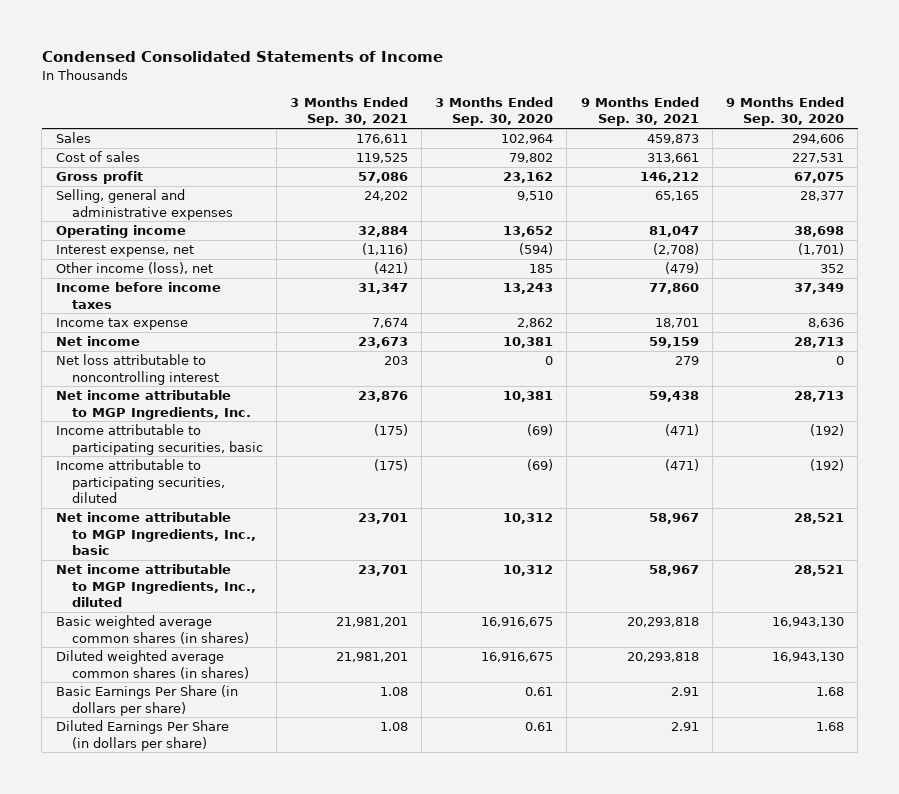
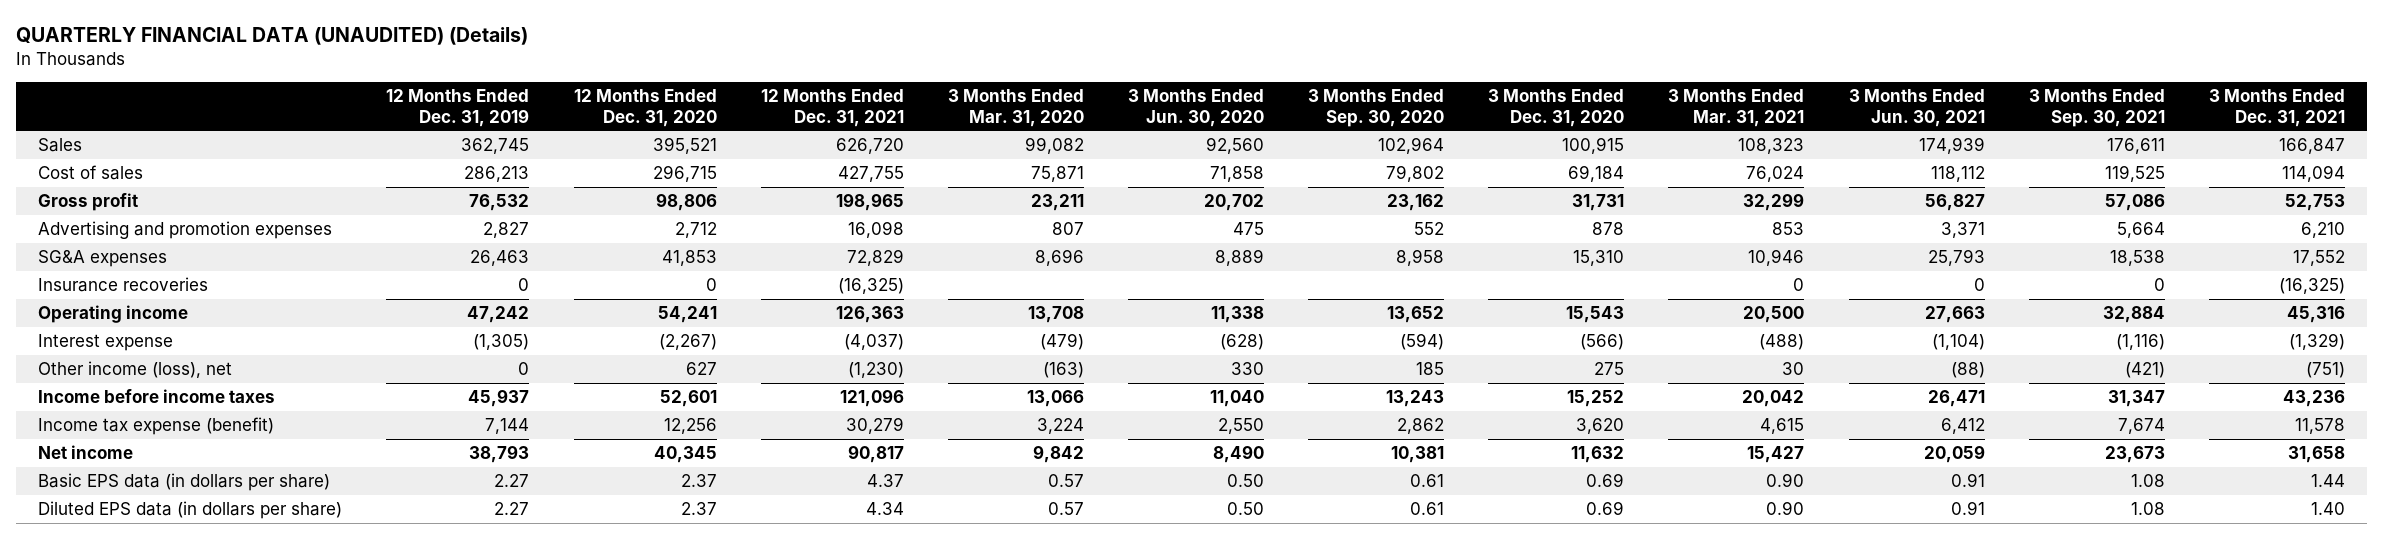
[41,51,443,63] Condensed Consolidated Statements of Income -> [16,27,529,46] QUARTERLY FINANCIAL DATA (UNAUDITED) (Details)
[580,97,699,127] 9 Months Ended Sep. 30, 2021 -> none
[725,97,844,127] 9 Months Ended Sep. 30, 2020 -> none
none -> [386,88,530,127] 12 Months Ended Dec. 31, 2019
none -> [573,88,717,127] 12 Months Ended Dec. 31, 2020
none -> [760,88,904,127] 12 Months Ended Dec. 31, 2021
none -> [947,88,1084,127] 3 Months Ended Mar. 31, 2020
none -> [1127,88,1264,127] 3 Months Ended Jun. 30, 2020
none -> [1488,88,1625,127] 3 Months Ended Dec. 31, 2020
none -> [1668,88,1805,127] 3 Months Ended Mar. 31, 2021
none -> [1848,88,1985,127] 3 Months Ended Jun. 30, 2021
none -> [2208,88,2345,127] 3 Months Ended Dec. 31, 2021
[55,189,233,220] Selling, general and administrative expenses -> none
none -> [38,220,333,239] Advertising and promotion expenses
none -> [38,249,168,267] SG&A expenses
none -> [38,276,209,292] Insurance recoveries
[55,245,194,258] Interest expense, net -> [38,333,174,351] Interest expense
[55,318,188,331] Income tax expense -> [38,416,275,435] Income tax expense (benefit)
[55,354,219,385] Net loss attributable to noncontrolling interest -> none
[55,390,251,420] Net income attributable to MGP Ingredients, Inc. -> none
[55,424,263,455] Income attributable to participating securities, basic -> none
[55,459,225,503] Income attributable to participating securities, diluted -> none
[55,512,256,555] Net income attributable to MGP Ingredients, Inc., basic -> none
[55,564,256,607] Net income attributable to MGP Ingredients, Inc., diluted -> none
[55,615,249,644] Basic weighted average common shares (in shares) -> none
[55,650,249,679] Diluted weighted average common shares (in shares) -> none
[55,685,238,716] Basic Earnings Per Share (in dollars per share) -> [38,472,331,491] Basic EPS data (in dollars per share)
[55,720,229,751] Diluted Earnings Per Share (in dollars per share) -> [38,500,343,519] Diluted EPS data (in dollars per share)

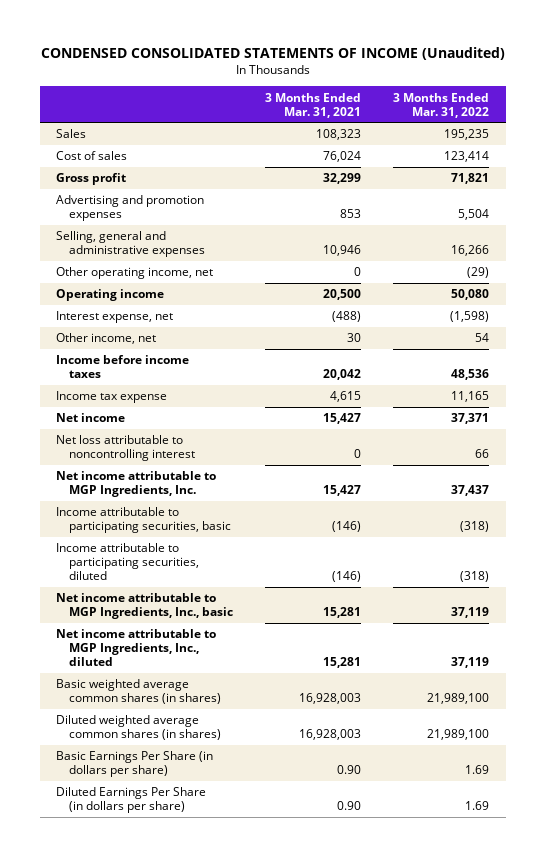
[16,27,529,46] QUARTERLY FINANCIAL DATA (UNAUDITED) (Details) -> [40,47,505,61] CONDENSED CONSOLIDATED STATEMENTS OF INCOME (Unaudited)
[386,88,530,127] 12 Months Ended Dec. 31, 2019 -> none
[573,88,717,127] 12 Months Ended Dec. 31, 2020 -> none
[760,88,904,127] 12 Months Ended Dec. 31, 2021 -> none
[947,88,1084,127] 3 Months Ended Mar. 31, 2020 -> none
[1127,88,1264,127] 3 Months Ended Jun. 30, 2020 -> none
[1308,88,1445,127] 3 Months Ended Sep. 30, 2020 -> none
[1488,88,1625,127] 3 Months Ended Dec. 31, 2020 -> none
[1848,88,1985,127] 3 Months Ended Jun. 30, 2021 -> none
[2028,88,2165,127] 3 Months Ended Sep. 30, 2021 -> none
[2208,88,2345,127] 3 Months Ended Dec. 31, 2021 -> none
none -> [393,92,490,118] 3 Months Ended Mar. 31, 2022
[38,276,209,292] Insurance recoveries -> none
[38,249,168,267] SG&A expenses -> [55,231,205,258] Selling, general and administrative expenses
none -> [55,267,213,280] Other operating income, net
[38,333,174,351] Interest expense -> [55,311,173,324] Interest expense, net
[38,360,233,378] Other income (loss), net -> [55,333,156,345] Other income, net
[38,416,275,435] Income tax expense (benefit) -> [55,391,167,404] Income tax expense
none -> [55,435,195,462] Net loss attributable to noncontrolling interest
none -> [55,471,216,498] Net income attributable to MGP Ingredients, Inc.
none -> [55,507,231,534] Income attributable to participating securities, basic
none -> [55,543,199,581] Income attributable to participating securities, diluted
none -> [55,593,233,620] Net income attributable to MGP Ingredients, Inc., basic
none -> [55,629,216,667] Net income attributable to MGP Ingredients, Inc., diluted
none -> [55,679,221,705] Basic weighted average common shares (in shares)
none -> [55,715,221,741] Diluted weighted average common shares (in shares)
[38,472,331,491] Basic EPS data (in dollars per share) -> [55,751,213,778] Basic Earnings Per Share (in dollars per share)
[38,500,343,519] Diluted EPS data (in dollars per share) -> [55,787,206,814] Diluted Earnings Per Share (in dollars per share)

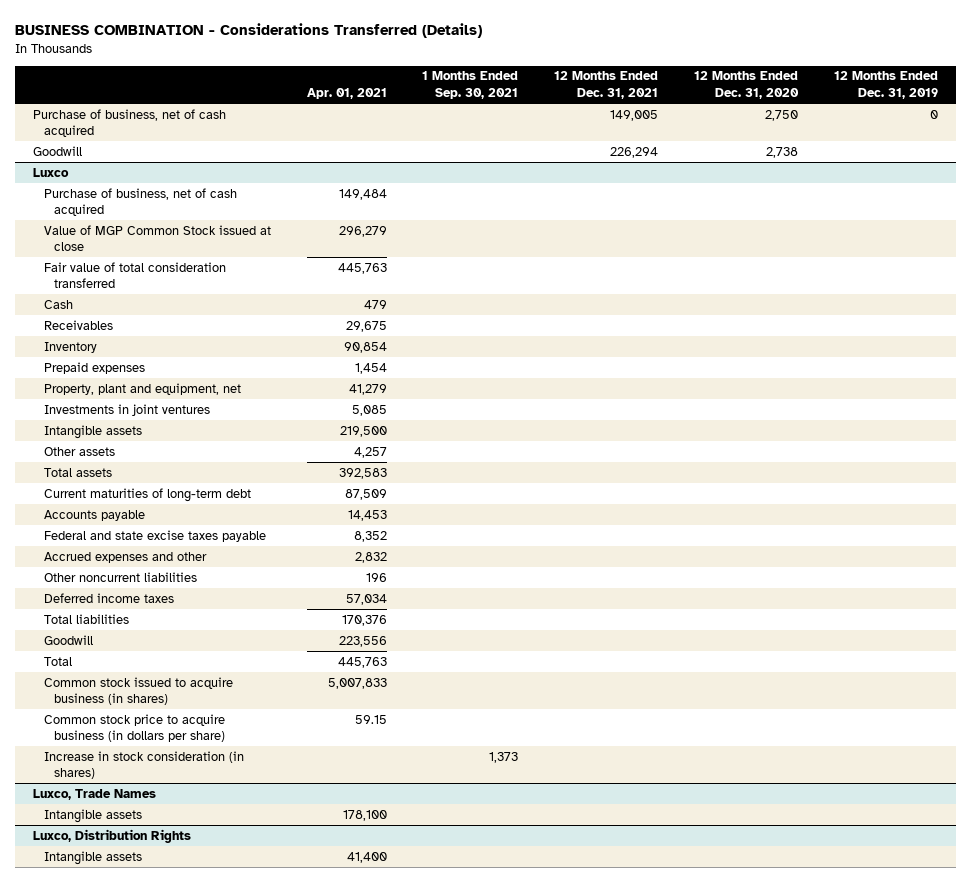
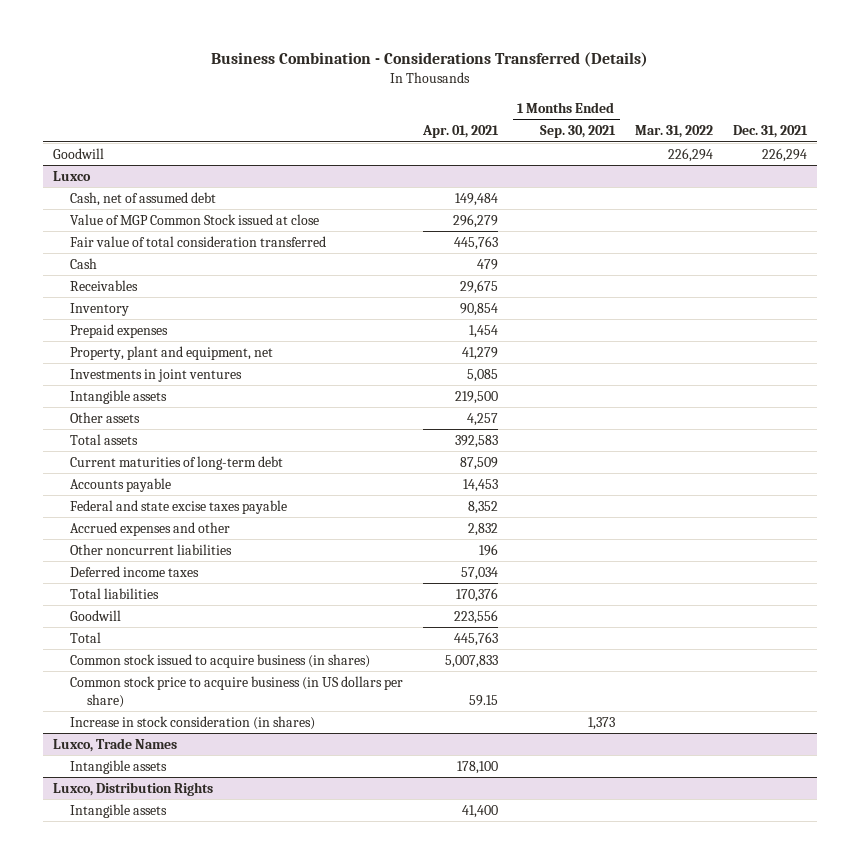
[15,23,483,39] BUSINESS COMBINATION - Considerations Transferred (Details) -> [210,52,648,68] Business Combination - Considerations Transferred (Details)
[554,71,659,100] 12 Months Ended Dec. 31, 2021 -> none
[694,71,800,100] 12 Months Ended Dec. 31, 2020 -> none
[834,71,939,100] 12 Months Ended Dec. 31, 2019 -> none
none -> [634,125,713,139] Mar. 31, 2022
none -> [732,125,808,139] Dec. 31, 2021
[33,108,227,138] Purchase of business, net of cash acquired -> none
[43,187,237,217] Purchase of business, net of cash acquired -> [70,191,217,206] Cash, net of assumed debt
[43,713,226,743] Common stock price to acquire business (in dollars per share) -> [70,675,404,708] Common stock price to acquire business (in US dollars per share)

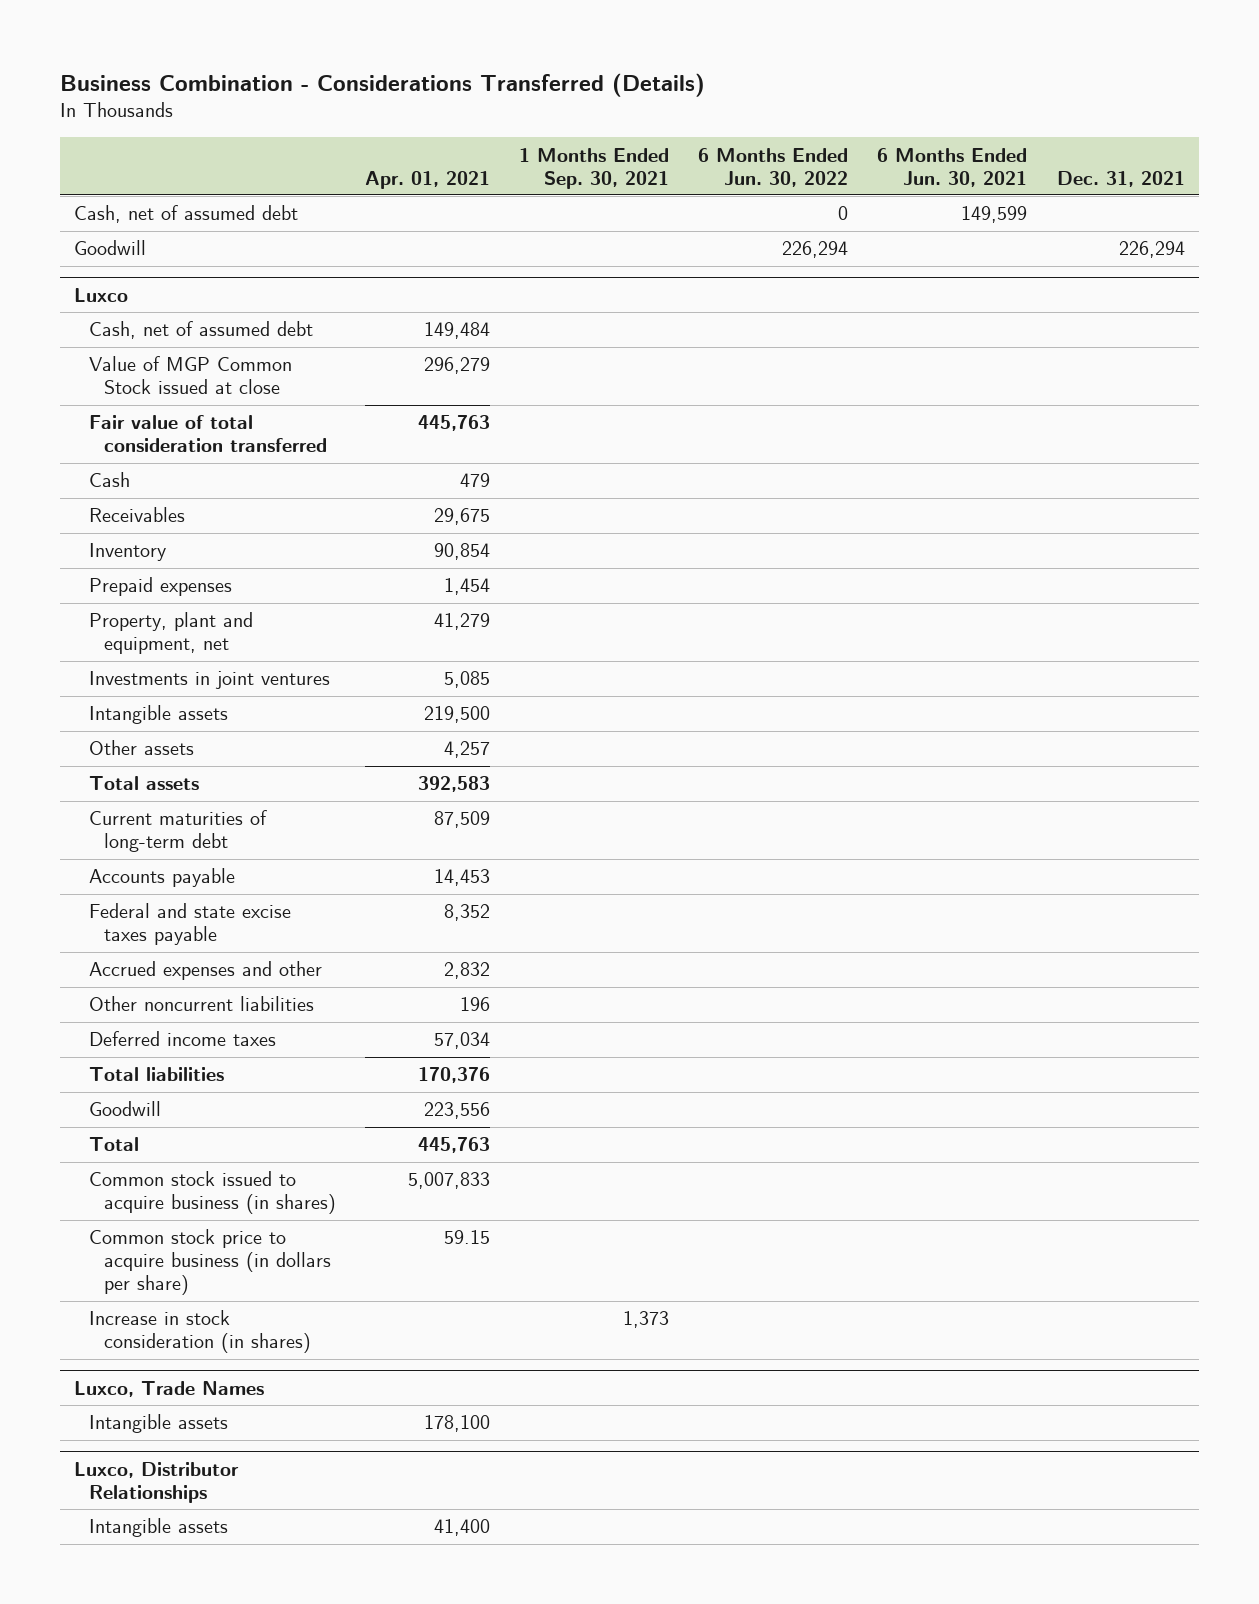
[634,125,713,139] Mar. 31, 2022 -> none
none -> [698,147,849,187] 6 Months Ended Jun. 30, 2022
none -> [877,147,1028,187] 6 Months Ended Jun. 30, 2021
none -> [74,205,299,224] Cash, net of assumed debt
[70,675,404,708] Common stock price to acquire business (in US dollars per share) -> [88,1229,331,1296] Common stock price to acquire business (in dollars per share)
[52,781,213,796] Luxco, Distribution Rights -> none
none -> [74,1461,240,1503] Luxco, Distributor Relationships

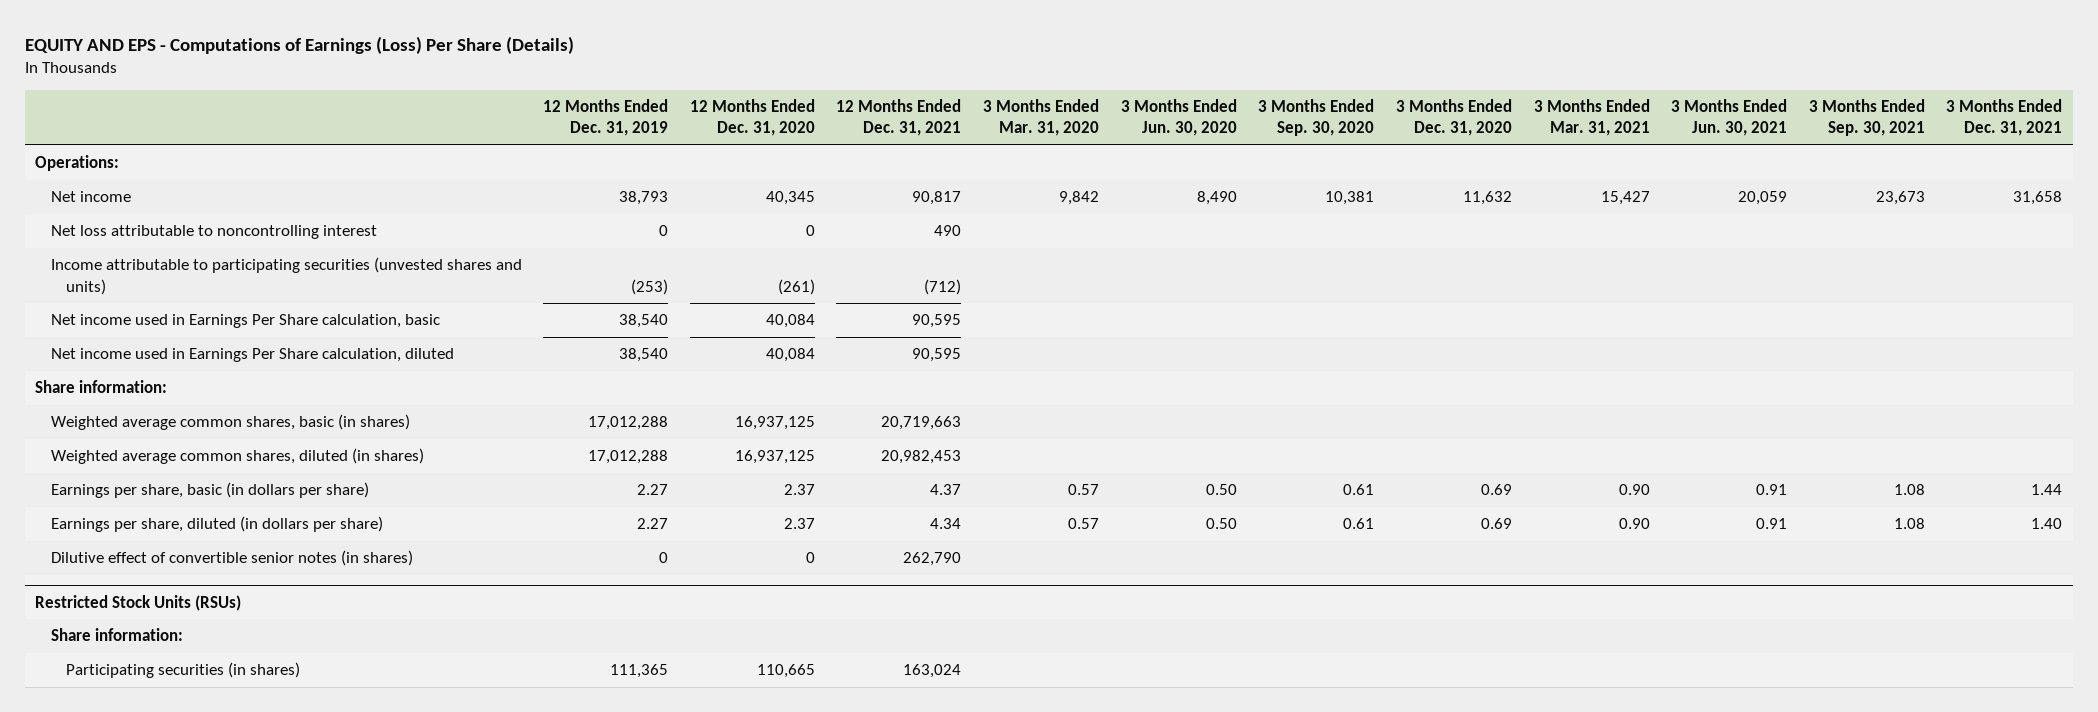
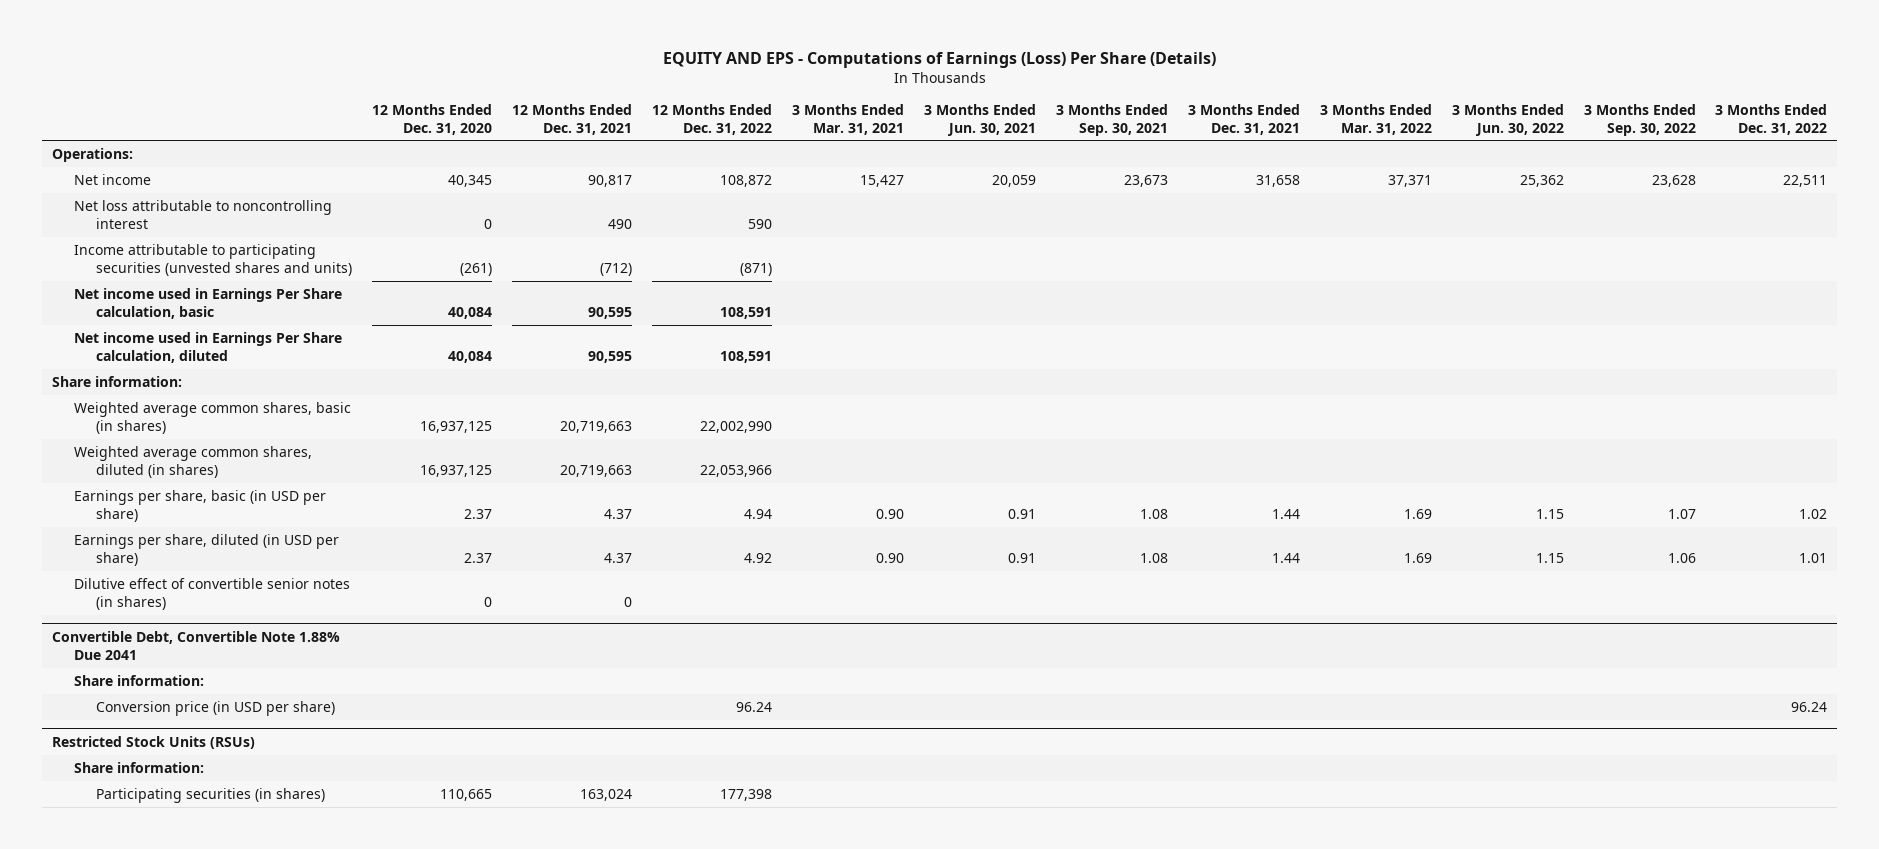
[543,99,669,137] 12 Months Ended Dec. 31, 2019 -> none
[983,99,1100,137] 3 Months Ended Mar. 31, 2020 -> none
[1120,99,1237,137] 3 Months Ended Jun. 30, 2020 -> none
[1258,99,1375,137] 3 Months Ended Sep. 30, 2020 -> none
[1395,99,1512,137] 3 Months Ended Dec. 31, 2020 -> none
none -> [652,103,773,135] 12 Months Ended Dec. 31, 2022
none -> [1319,103,1432,135] 3 Months Ended Mar. 31, 2022
none -> [1451,103,1564,136] 3 Months Ended Jun. 30, 2022
none -> [1583,103,1696,136] 3 Months Ended Sep. 30, 2022
none -> [1715,103,1828,135] 3 Months Ended Dec. 31, 2022
[881,450,962,465] 20,982,453 -> [560,464,633,477] 20,719,663
[50,482,369,499] Earnings per share, basic (in dollars per share) -> [74,489,327,522] Earnings per share, basic (in USD per share)
[50,516,383,533] Earnings per share, diluted (in dollars per share) -> [74,533,340,566] Earnings per share, diluted (in USD per share)
[930,518,962,530] 4.34 -> [604,552,633,563] 4.37
[2031,518,2063,530] 1.40 -> [1271,552,1300,563] 1.44
[903,552,962,567] 262,790 -> [624,596,633,607] 0
none -> [51,630,340,660] Convertible Debt, Convertible Note 1.88% Due 2041
none -> [74,674,205,686] Share information:
none -> [96,700,336,716] Conversion price (in USD per share)

